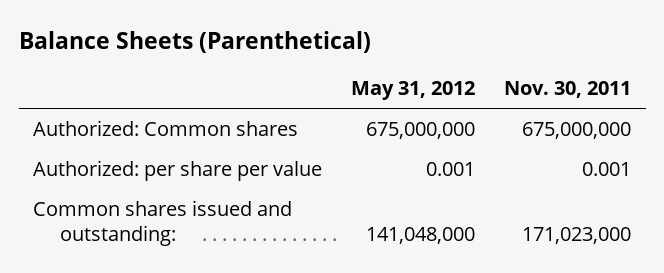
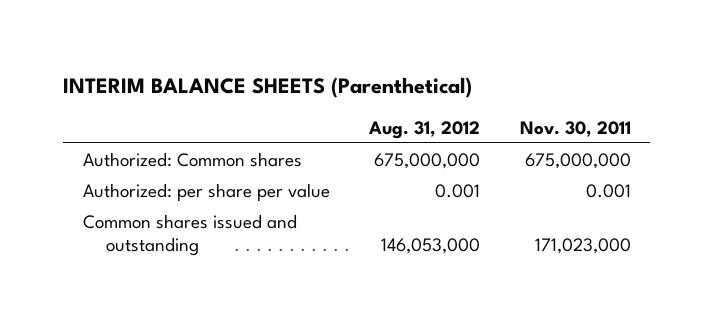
[18,31,371,54] Balance Sheets (Parenthetical) -> [63,76,473,98] INTERIM BALANCE SHEETS (Parenthetical)
[351,81,476,101] May 31, 2012 -> none
none -> [368,120,481,139] Aug. 31, 2012
[33,199,293,246] Common shares issued and outstanding: -> [82,213,297,257] Common shares issued and outstanding

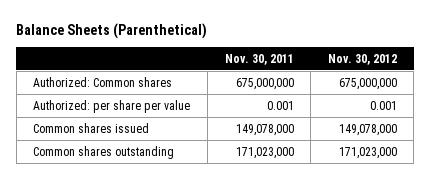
[63,76,473,98] INTERIM BALANCE SHEETS (Parenthetical) -> [16,22,208,39] Balance Sheets (Parenthetical)
[368,120,481,139] Aug. 31, 2012 -> none
none -> [327,53,397,65] Nov. 30, 2012
[82,213,297,257] Common shares issued and outstanding -> [33,122,150,133] Common shares issued
[534,238,631,255] 171,023,000 -> [235,123,294,136] 149,078,000
none -> [33,145,175,159] Common shares outstanding

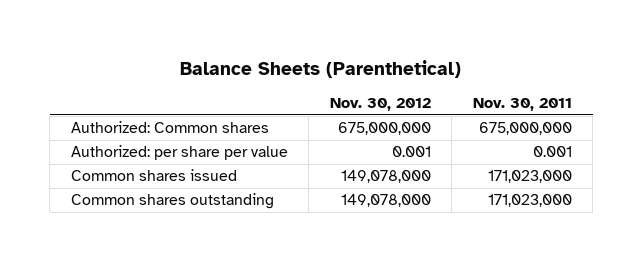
[235,123,294,136] 149,078,000 -> [487,170,572,184] 171,023,000
[338,146,397,159] 171,023,000 -> [340,194,431,208] 149,078,000

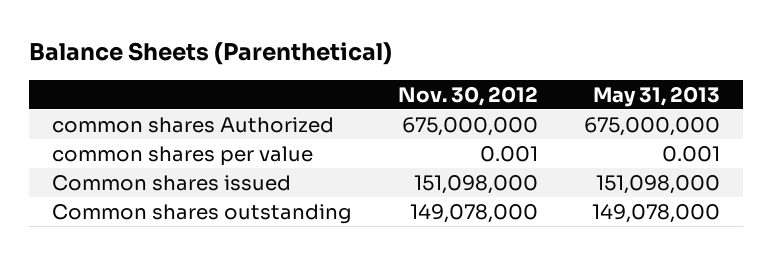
[472,98,572,112] Nov. 30, 2011 -> none
none -> [593,85,721,107] May 31, 2013
[70,145,288,161] Authorized: per share per value -> none
[70,121,269,134] Authorized: Common shares -> [52,116,335,133] common shares Authorized
none -> [52,145,314,166] common shares per value
[340,170,431,184] 149,078,000 -> [414,174,539,194] 151,098,000

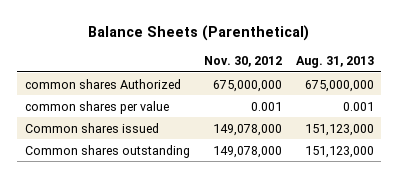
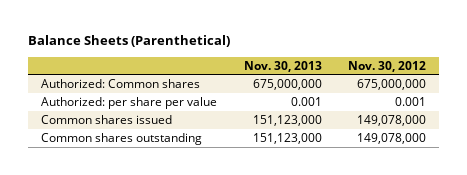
[295,56,374,69] Aug. 31, 2013 -> none
none -> [243,60,322,72] Nov. 30, 2013
[24,100,169,114] common shares per value -> none
[24,78,181,89] common shares Authorized -> [41,78,201,88] Authorized: Common shares
none -> [41,96,218,109] Authorized: per share per value

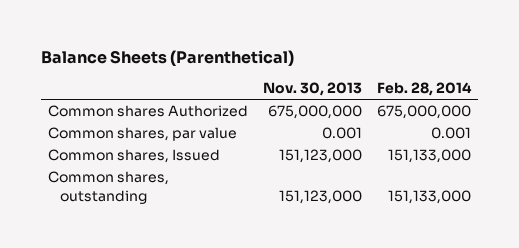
[348,60,427,72] Nov. 30, 2012 -> none
none -> [376,82,472,97] Feb. 28, 2014
[41,96,218,109] Authorized: per share per value -> none
[41,78,201,88] Authorized: Common shares -> [48,105,249,118] Common shares Authorized
none -> [48,127,238,142] Common shares, par value
[41,114,173,124] Common shares issued -> [48,149,221,164] Common shares, Issued
[41,132,203,145] Common shares outstanding -> [48,171,170,204] Common shares, outstanding

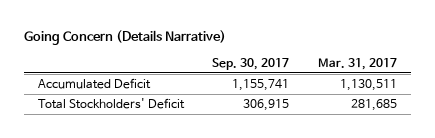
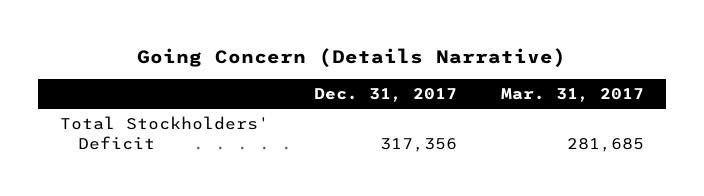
[212,57,290,70] Sep. 30, 2017 -> none
none -> [313,88,457,103] Dec. 31, 2017
[38,78,152,90] Accumulated Deficit -> none

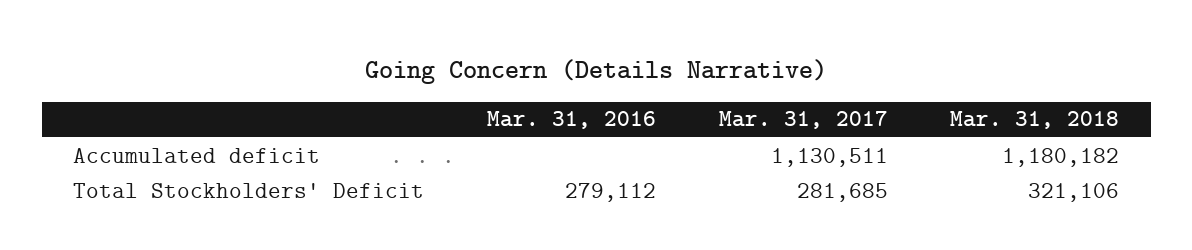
[313,88,457,103] Dec. 31, 2017 -> none
none -> [486,111,656,130] Mar. 31, 2016
none -> [950,111,1120,130] Mar. 31, 2018
none -> [72,147,320,163] Accumulated deficit

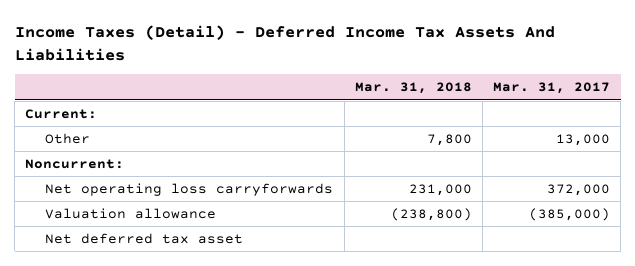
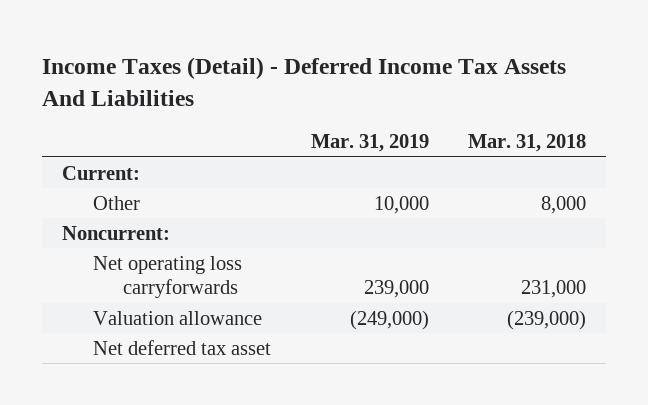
[493,82,611,95] Mar. 31, 2017 -> none
none -> [310,134,429,153] Mar. 31, 2019
[426,133,472,146] 7,800 -> [541,195,587,214] 8,000
[390,207,472,221] (238,800) -> [507,309,587,330] (239,000)

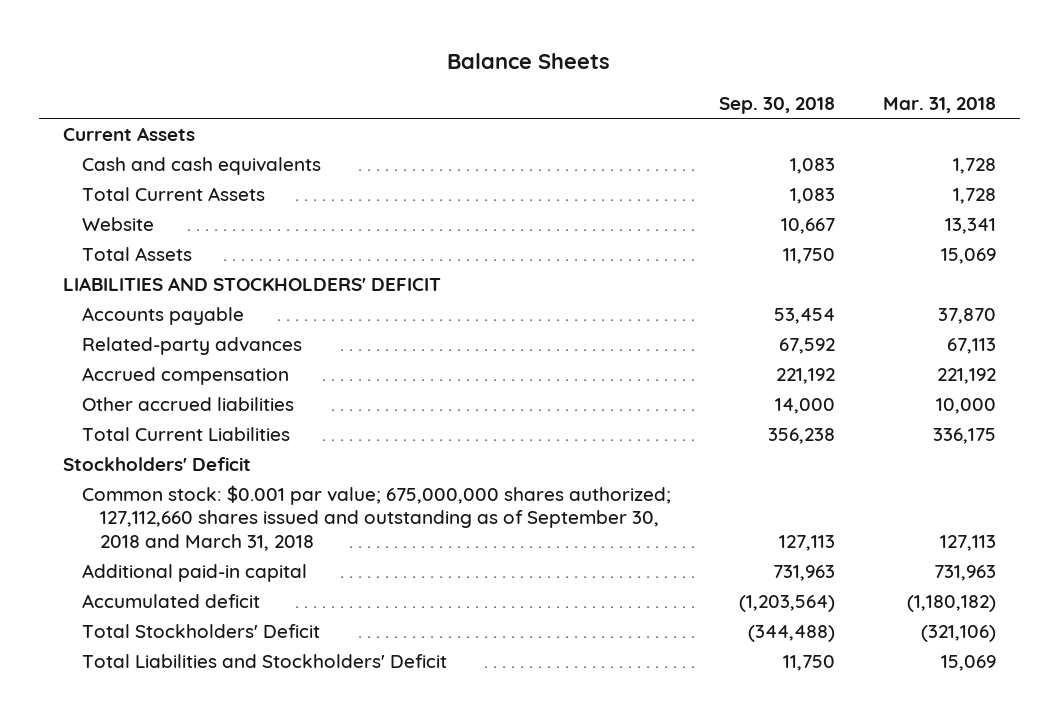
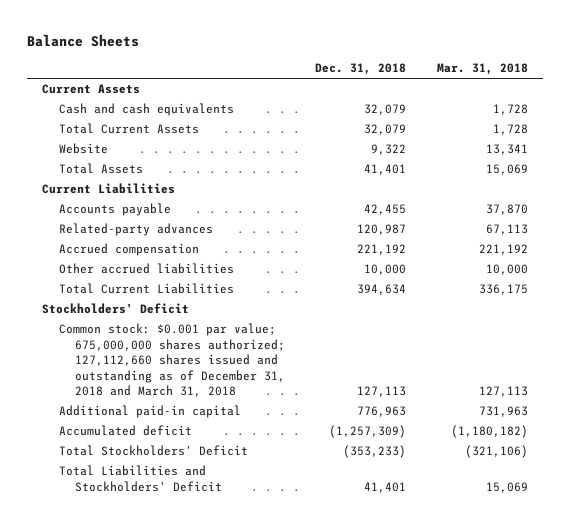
[718,96,835,114] Sep. 30, 2018 -> none
none -> [315,63,407,76] Dec. 31, 2018
[63,276,442,291] LIABILITIES AND STOCKHOLDERS' DEFICIT -> none
none -> [42,183,176,195] Current Liabilities
[81,484,671,551] Common stock: $0.001 par value; 675,000,000 shares authorized; 127,112,660 shares issued and outstanding as of September 30, 2018 and March 31, 2018 -> [58,323,286,398] Common stock: $0.001 par value; 675,000,000 shares authorized; 127,112,660 shares issued and outstanding as of December 31, 2018 and March 31, 2018

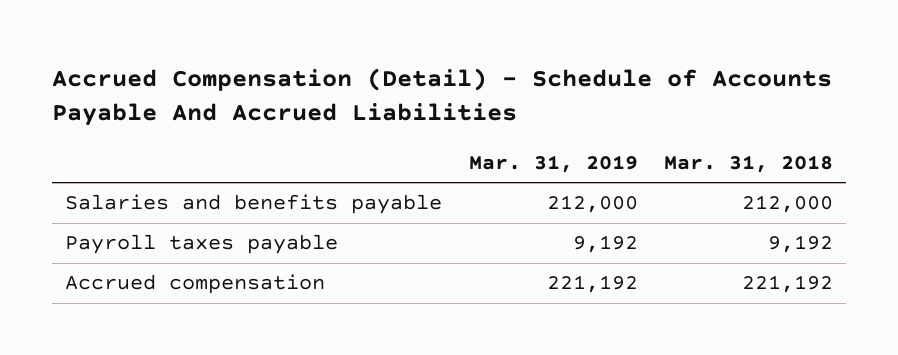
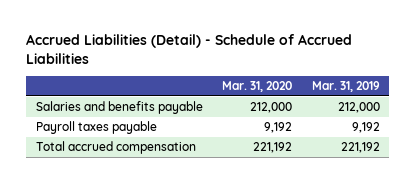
[51,68,832,127] Accrued Compensation (Detail) - Schedule of Accounts Payable And Accrued Liabilities -> [25,33,352,64] Accrued Liabilities (Detail) - Schedule of Accrued Liabilities
[664,154,834,173] Mar. 31, 2018 -> none
none -> [222,81,293,93] Mar. 31, 2020
[65,274,326,295] Accrued compensation -> [35,141,196,155] Total accrued compensation

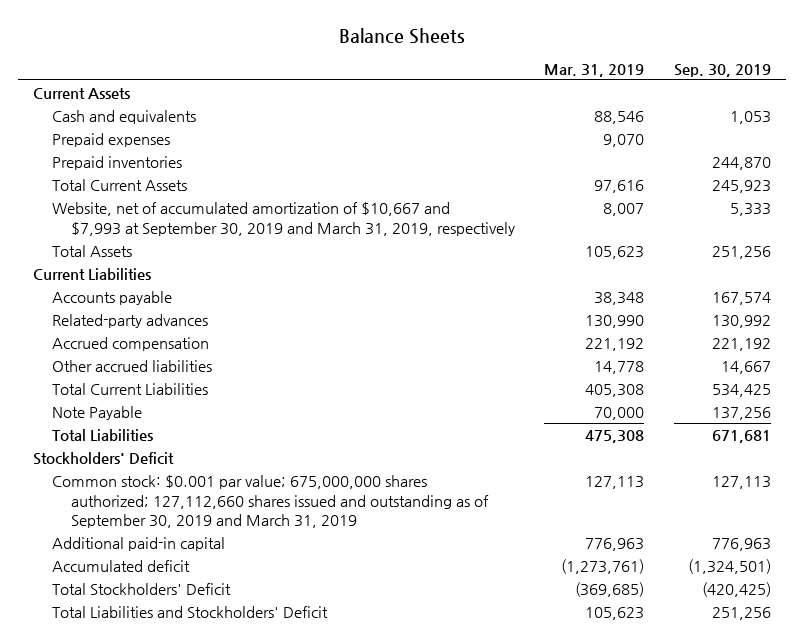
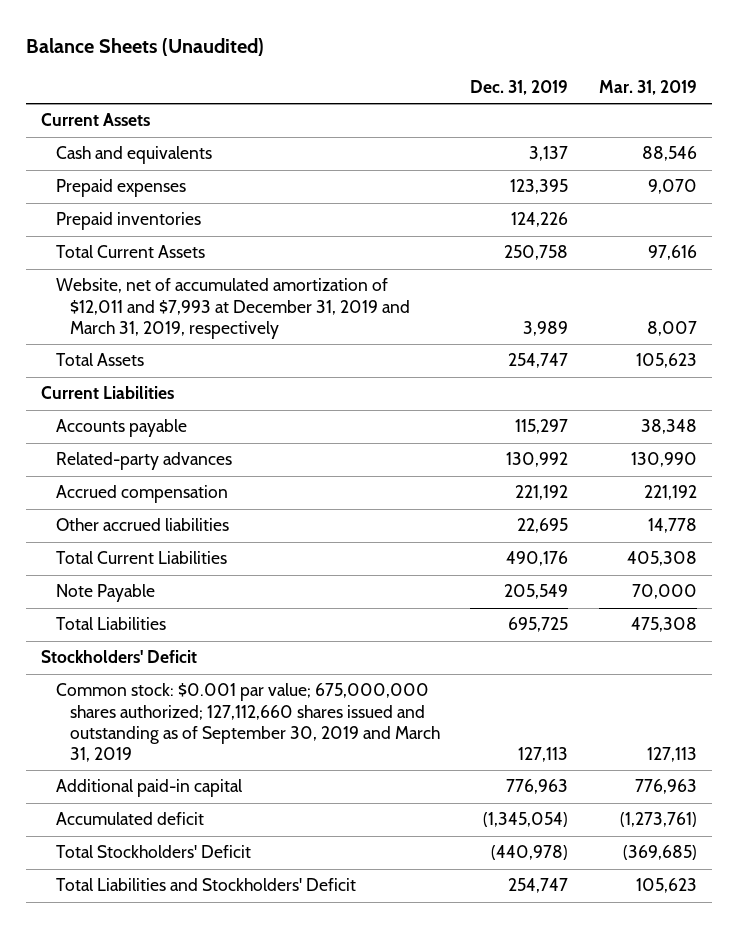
[339,27,466,44] Balance Sheets -> [26,38,265,57] Balance Sheets (Unaudited)
[674,63,772,77] Sep. 30, 2019 -> none
none -> [470,80,569,96] Dec. 31, 2019
[51,201,515,236] Website, net of accumulated amortization of $10,667 and $7,993 at September 30, 2019 and March 31, 2019, respectively -> [55,278,410,339] Website, net of accumulated amortization of $12,011 and $7,993 at December 31, 2019 and March 31, 2019, respectively

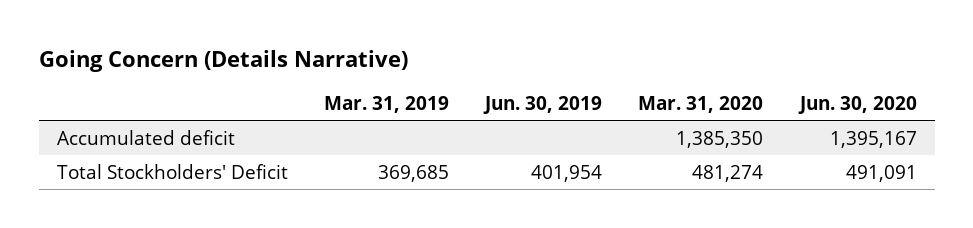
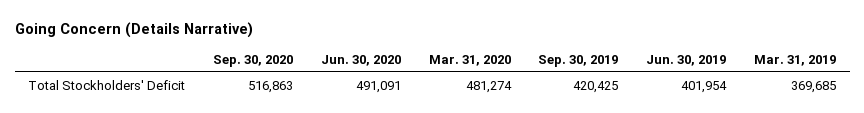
none -> [213,55,294,68] Sep. 30, 2020
none -> [538,55,619,68] Sep. 30, 2019
[56,129,235,145] Accumulated deficit -> none

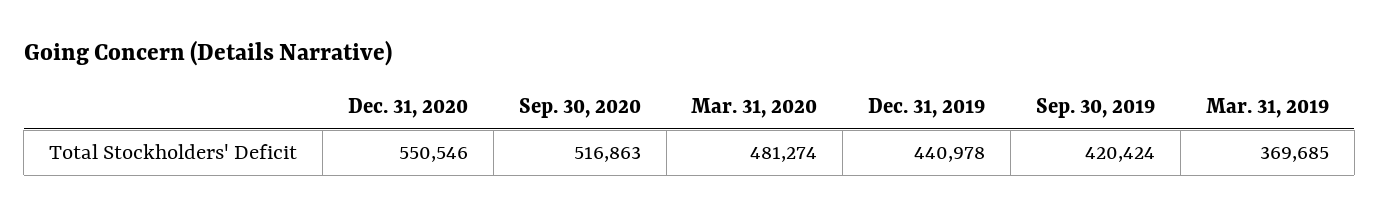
[320,55,401,67] Jun. 30, 2020 -> none
[646,55,727,67] Jun. 30, 2019 -> none
none -> [347,98,468,119] Dec. 31, 2020
none -> [868,98,986,119] Dec. 31, 2019
[573,80,619,93] 420,425 -> [1085,147,1156,163] 420,424

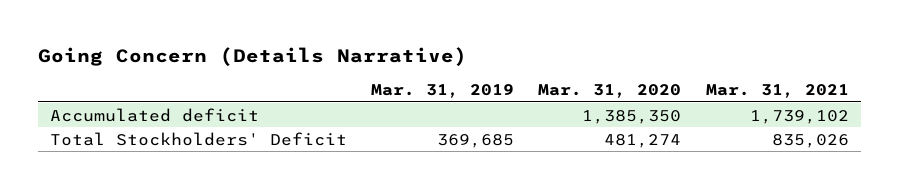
[347,98,468,119] Dec. 31, 2020 -> none
[518,98,641,119] Sep. 30, 2020 -> none
[868,98,986,119] Dec. 31, 2019 -> none
[1036,98,1156,119] Sep. 30, 2019 -> none
none -> [705,84,849,99] Mar. 31, 2021
none -> [49,107,259,122] Accumulated deficit

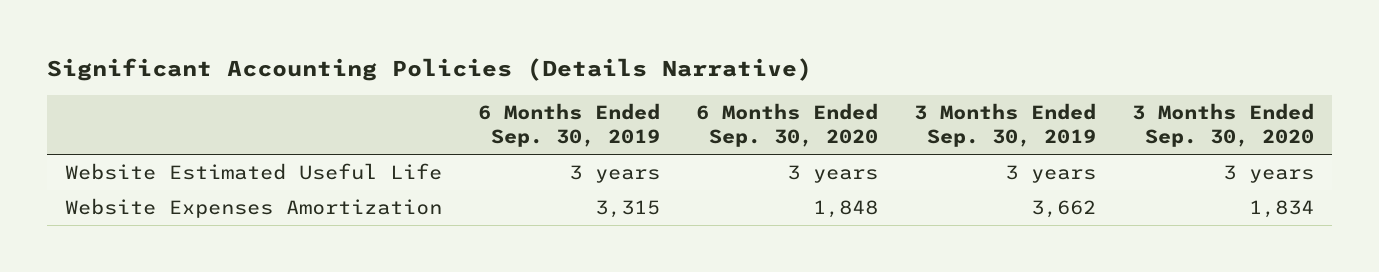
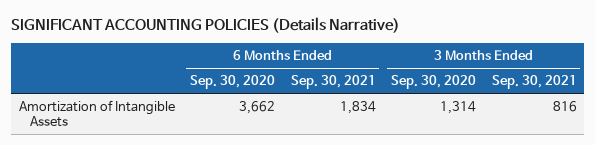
[46,58,812,82] Significant Accounting Policies (Details Narrative) -> [10,17,400,34] SIGNIFICANT ACCOUNTING POLICIES (Details Narrative)
[478,103,661,147] 6 Months Ended Sep. 30, 2019 -> none
[914,103,1097,147] 3 Months Ended Sep. 30, 2019 -> none
none -> [290,75,376,90] Sep. 30, 2021
none -> [491,75,577,90] Sep. 30, 2021
[64,163,442,181] Website Estimated Useful Life -> none
[64,198,442,219] Website Expenses Amortization -> none
none -> [18,100,175,128] Amortization of Intangible Assets

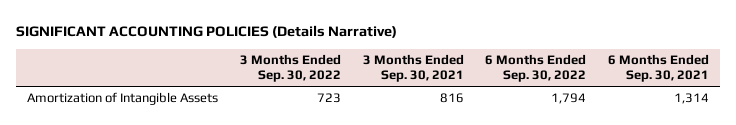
[190,75,276,90] Sep. 30, 2020 -> none
[391,75,477,90] Sep. 30, 2020 -> none
none -> [239,54,341,83] 3 Months Ended Sep. 30, 2022
none -> [485,54,587,83] 6 Months Ended Sep. 30, 2022
[339,101,376,115] 1,834 -> [673,93,709,105] 1,314

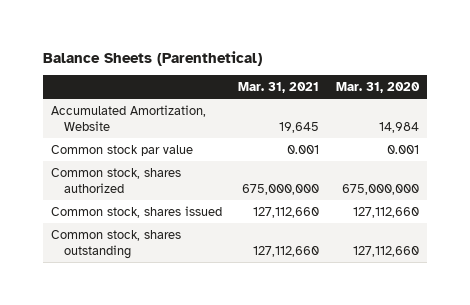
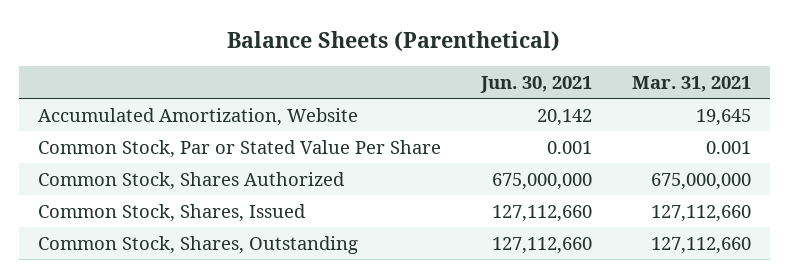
[335,81,420,93] Mar. 31, 2020 -> none
none -> [479,76,592,94] Jun. 30, 2021
[51,144,194,156] Common stock par value -> [38,139,442,158] Common Stock, Par or Stated Value Per Share
[51,167,182,193] Common stock, shares authorized -> [38,171,346,190] Common Stock, Shares Authorized
[51,205,223,218] Common stock, shares issued -> [38,203,307,222] Common Stock, Shares, Issued
[51,229,182,259] Common stock, shares outstanding -> [38,235,359,254] Common Stock, Shares, Outstanding

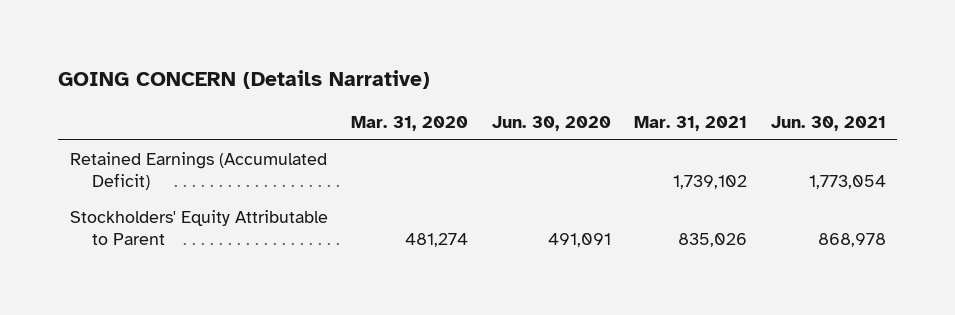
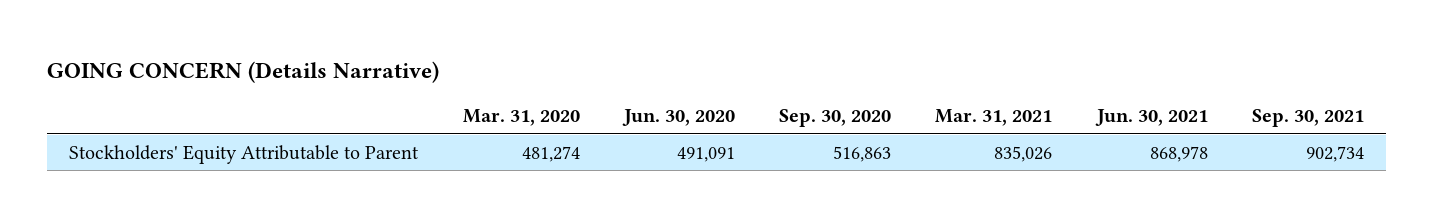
none -> [779,109,892,128] Sep. 30, 2020
none -> [1251,109,1364,128] Sep. 30, 2021
[69,151,327,191] Retained Earnings (Accumulated Deficit) -> none

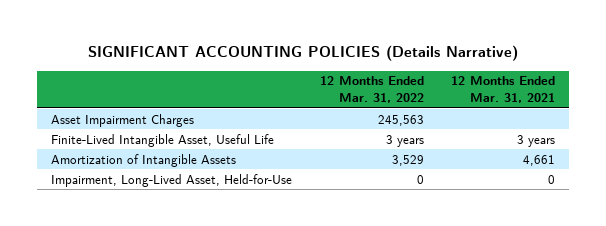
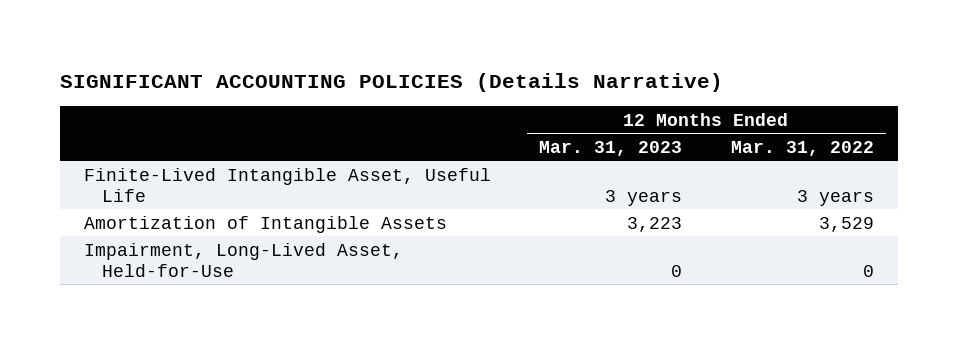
[451,76,556,103] 12 Months Ended Mar. 31, 2021 -> none
none -> [539,140,683,156] Mar. 31, 2023
[50,113,194,127] Asset Impairment Charges -> none

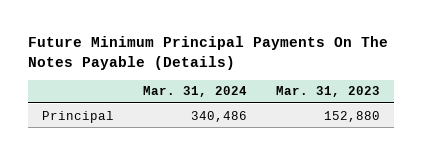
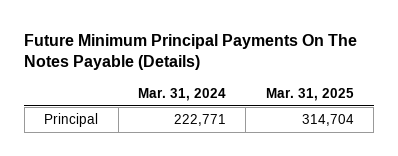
[275,86,380,98] Mar. 31, 2023 -> none
none -> [265,88,354,102] Mar. 31, 2025
[190,110,247,122] 340,486 -> [174,114,227,127] 222,771

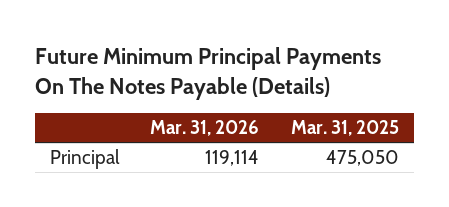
[138,88,227,102] Mar. 31, 2024 -> none
none -> [150,120,260,137] Mar. 31, 2026
[301,114,354,127] 314,704 -> [325,150,399,167] 475,050

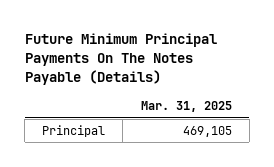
[150,120,260,137] Mar. 31, 2026 -> none
[325,150,399,167] 475,050 -> [182,126,232,138] 469,105

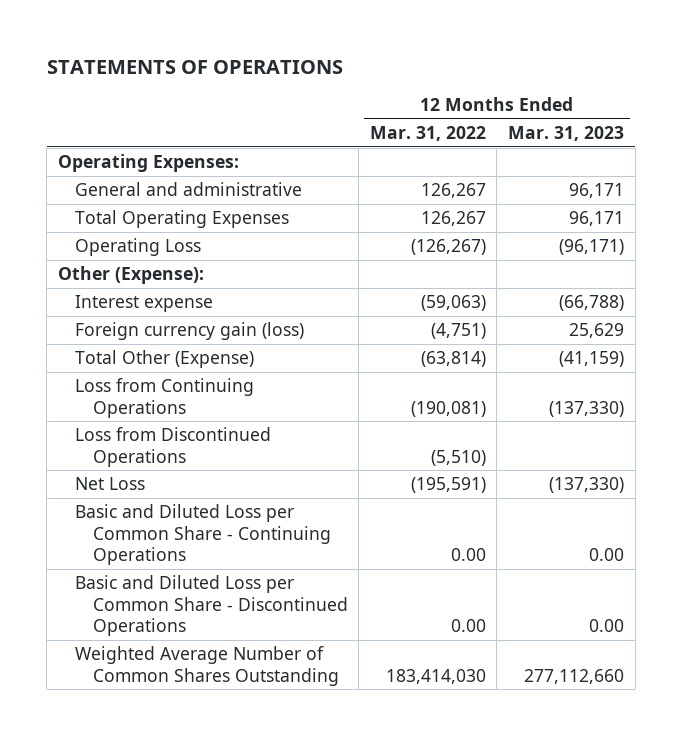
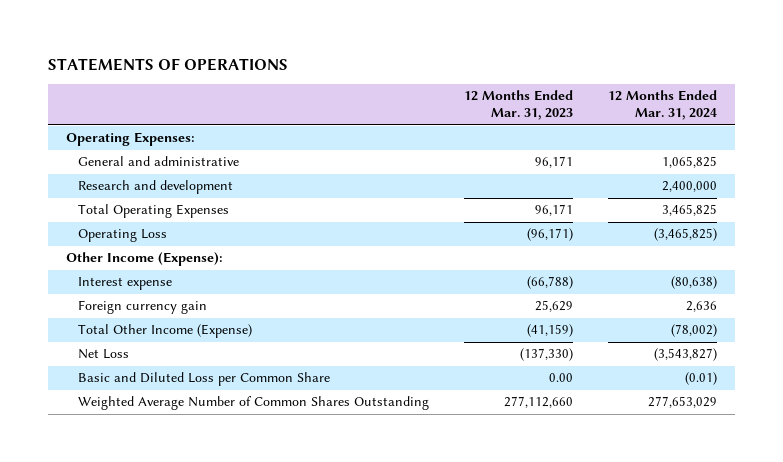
[369,125,486,141] Mar. 31, 2022 -> none
none -> [608,90,718,121] 12 Months Ended Mar. 31, 2024
none -> [77,180,233,195] Research and development
[57,266,204,285] Other (Expense): -> [65,252,223,267] Other Income (Expense):
[75,378,255,418] Loss from Continuing Operations -> none
[75,427,272,467] Loss from Discontinued Operations -> none
[75,322,305,341] Foreign currency gain (loss) -> [77,300,207,315] Foreign currency gain
[75,350,255,369] Total Other (Expense) -> [77,324,252,339] Total Other Income (Expense)
[75,575,348,637] Basic and Diluted Loss per Common Share - Discontinued Operations -> none
[75,504,331,566] Basic and Diluted Loss per Common Share - Continuing Operations -> [77,372,330,387] Basic and Diluted Loss per Common Share

